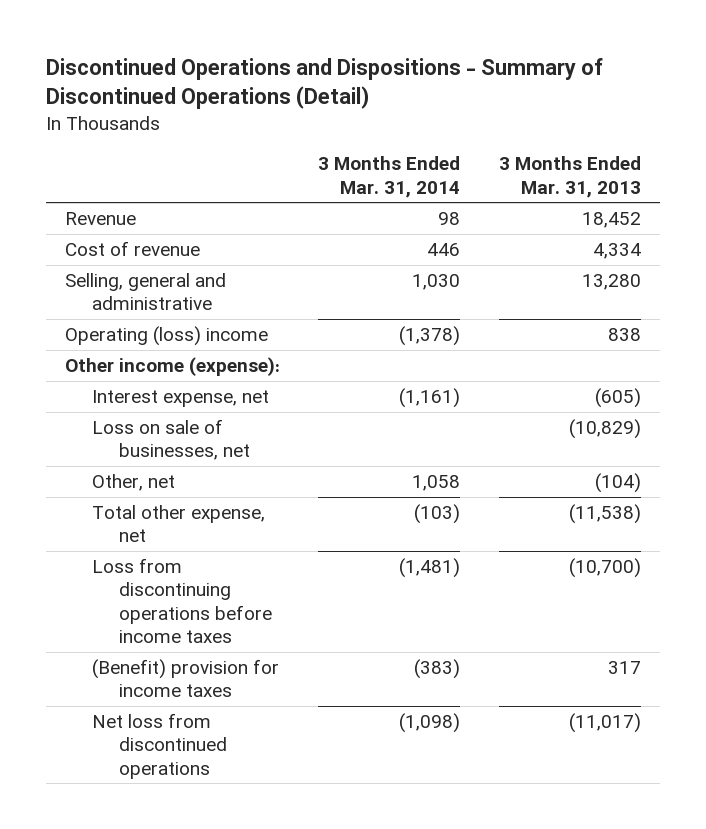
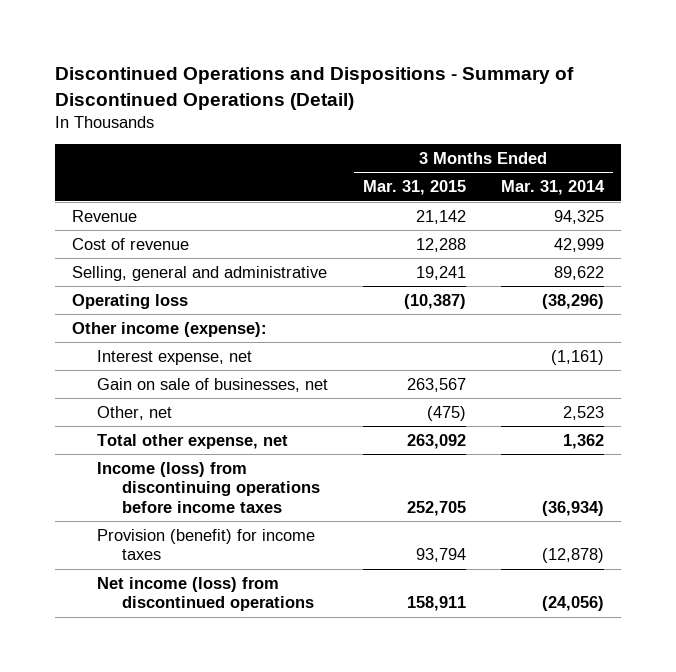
[498,156,641,198] 3 Months Ended Mar. 31, 2013 -> none
none -> [363,180,467,196] Mar. 31, 2015
[438,211,461,225] 98 -> [553,209,604,224] 94,325
[427,242,461,256] 446 -> [553,237,604,252] 42,999
[412,273,461,290] 1,030 -> [553,265,604,280] 89,622
[65,325,269,346] Operating (loss) income -> [72,293,189,309] Operating loss
[399,325,461,346] (1,378) -> [541,293,604,309] (38,296)
[92,418,251,461] Loss on sale of businesses, net -> [97,377,329,392] Gain on sale of businesses, net
[412,474,461,491] 1,058 -> [562,405,604,420] 2,523
[414,503,461,524] (103) -> [562,433,604,449] 1,362
[92,557,273,644] Loss from discontinuing operations before income taxes -> [97,461,320,513] Income (loss) from discontinuing operations before income taxes
[399,557,461,578] (1,481) -> [541,500,604,516] (36,934)
[92,658,280,698] (Benefit) provision for income taxes -> [97,528,316,561] Provision (benefit) for income taxes
[414,658,461,679] (383) -> [541,548,604,564] (12,878)
[92,712,228,779] Net loss from discontinued operations -> [97,576,314,612] Net income (loss) from discontinued operations
[399,712,461,733] (1,098) -> [541,596,604,612] (24,056)

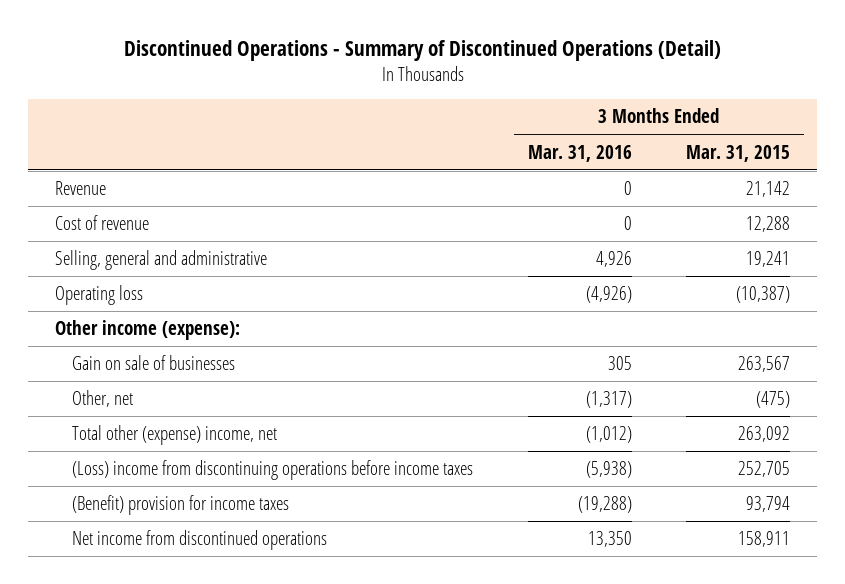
[55,67,575,110] Discontinued Operations and Dispositions - Summary of Discontinued Operations (Detail) -> [123,40,721,62] Discontinued Operations - Summary of Discontinued Operations (Detail)
[500,180,605,196] Mar. 31, 2014 -> none
none -> [527,144,632,162] Mar. 31, 2016
[97,349,253,365] Interest expense, net -> none
[97,377,329,392] Gain on sale of businesses, net -> [71,355,235,371] Gain on sale of businesses
[97,433,289,449] Total other expense, net -> [71,425,277,446] Total other (expense) income, net
[97,461,320,513] Income (loss) from discontinuing operations before income taxes -> [71,460,473,481] (Loss) income from discontinuing operations before income taxes
[97,528,316,561] Provision (benefit) for income taxes -> [71,495,289,516] (Benefit) provision for income taxes
[97,576,314,612] Net income (loss) from discontinued operations -> [71,530,327,551] Net income from discontinued operations

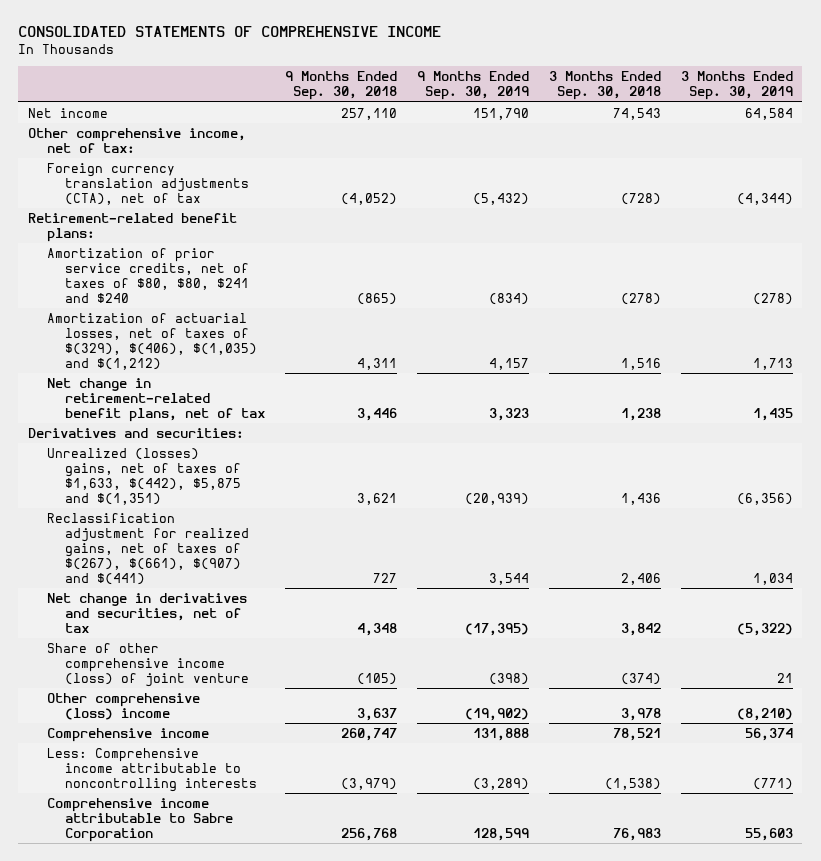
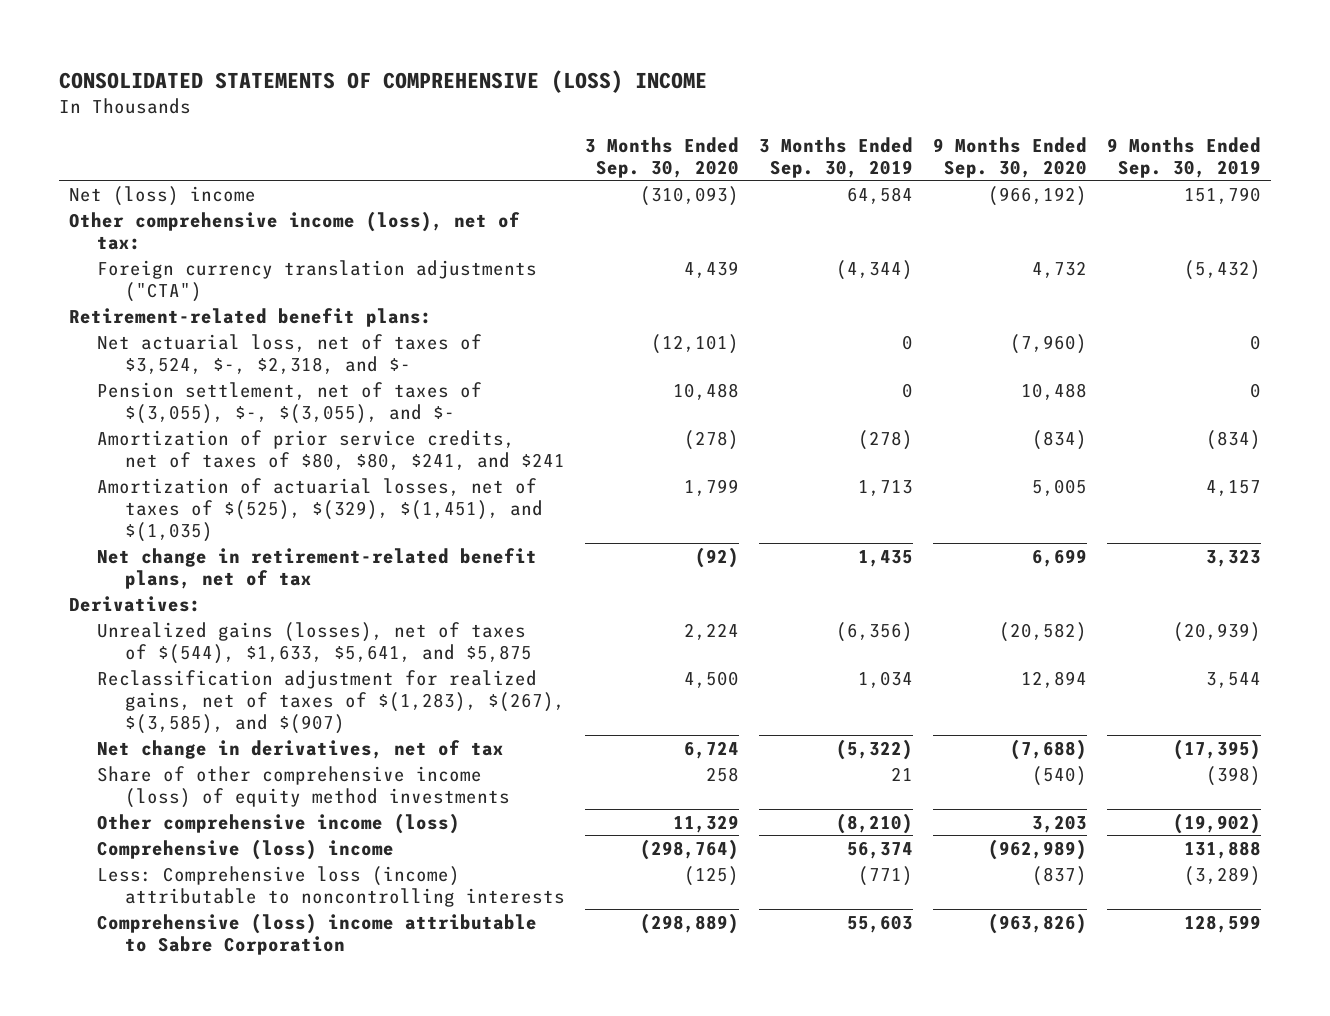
[18,26,442,38] CONSOLIDATED STATEMENTS OF COMPREHENSIVE INCOME -> [59,70,708,94] CONSOLIDATED STATEMENTS OF COMPREHENSIVE (LOSS) INCOME
[285,71,398,101] 9 Months Ended Sep. 30, 2018 -> none
[548,71,661,101] 3 Months Ended Sep. 30, 2018 -> none
none -> [584,136,739,178] 3 Months Ended Sep. 30, 2020
none -> [932,136,1087,178] 9 Months Ended Sep. 30, 2020
[28,107,109,118] Net income -> [69,185,257,206] Net (loss) income
[28,127,247,153] Other comprehensive income, net of tax: -> [69,210,521,250] Other comprehensive income (loss), net of tax:
[46,162,250,205] Foreign currency translation adjustments (CTA), net of tax -> [97,259,538,302] Foreign currency translation adjustments ("CTA")
none -> [97,333,483,374] Net actuarial loss, net of taxes of $3,524, $-, $2,318, and $-
none -> [97,381,483,424] Pension settlement, net of taxes of $(3,055), $-, $(3,055), and $-
[46,247,250,303] Amortization of prior service credits, net of taxes of $80, $80, $241 and $240 -> [97,429,565,470] Amortization of prior service credits, net of taxes of $80, $80, $241, and $241
[46,312,258,370] Amortization of actuarial losses, net of taxes of $(329), $(406), $(1,035) and $(1,212) -> [97,477,543,542] Amortization of actuarial losses, net of taxes of $(525), $(329), $(1,451), and $(1,035)
[28,427,245,438] Derivatives and securities: -> [69,595,202,612] Derivatives:
[46,447,242,505] Unrealized (losses) gains, net of taxes of $1,633, $(442), $5,875 and $(1,351) -> [97,621,532,664] Unrealized gains (losses), net of taxes of $(544), $1,633, $5,641, and $5,875
[46,512,250,585] Reclassification adjustment for realized gains, net of taxes of $(267), $(661), $(907) and $(441) -> [97,669,565,734] Reclassification adjustment for realized gains, net of taxes of $(1,283), $(267), $(3,585), and $(907)
[46,592,247,633] Net change in derivatives and securities, net of tax -> [97,739,505,759] Net change in derivatives, net of tax
[46,642,250,687] Share of other comprehensive income (loss) of joint venture -> [97,765,510,808] Share of other comprehensive income (loss) of equity method investments
[46,692,200,720] Other comprehensive (loss) income -> [97,812,461,834] Other comprehensive income (loss)
[46,727,209,742] Comprehensive income -> [97,838,395,860] Comprehensive (loss) income
[46,747,258,792] Less: Comprehensive income attributable to noncontrolling interests -> [97,865,565,907] Less: Comprehensive loss (income) attributable to noncontrolling interests
[46,797,234,842] Comprehensive income attributable to Sabre Corporation -> [97,912,538,955] Comprehensive (loss) income attributable to Sabre Corporation

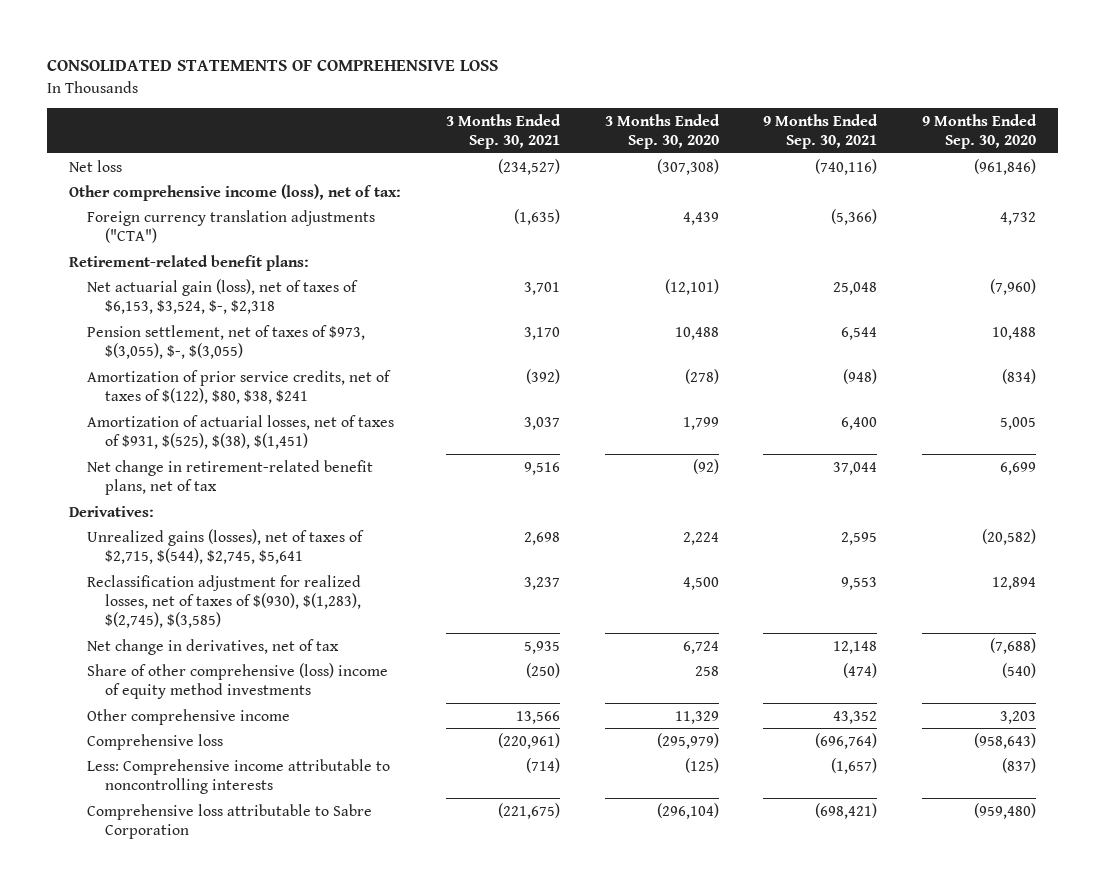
[59,70,708,94] CONSOLIDATED STATEMENTS OF COMPREHENSIVE (LOSS) INCOME -> [47,60,499,72] CONSOLIDATED STATEMENTS OF COMPREHENSIVE LOSS
[758,136,913,178] 3 Months Ended Sep. 30, 2019 -> none
[1106,136,1261,178] 9 Months Ended Sep. 30, 2019 -> none
none -> [446,113,562,150] 3 Months Ended Sep. 30, 2021
none -> [763,113,879,150] 9 Months Ended Sep. 30, 2021
[69,185,257,206] Net (loss) income -> [69,159,123,172] Net loss
[639,185,739,206] (310,093) -> [656,158,719,175] (307,308)
[987,185,1087,206] (966,192) -> [974,158,1037,175] (961,846)
[97,333,483,374] Net actuarial loss, net of taxes of $3,524, $-, $2,318, and $- -> [87,278,359,314] Net actuarial gain (loss), net of taxes of $6,153, $3,524, $-, $2,318
[97,381,483,424] Pension settlement, net of taxes of $(3,055), $-, $(3,055), and $- -> [87,324,366,359] Pension settlement, net of taxes of $973, $(3,055), $-, $(3,055)
[97,429,565,470] Amortization of prior service credits, net of taxes of $80, $80, $241, and $241 -> [87,369,392,404] Amortization of prior service credits, net of taxes of $(122), $80, $38, $241
[97,477,543,542] Amortization of actuarial losses, net of taxes of $(525), $(329), $(1,451), and $(1,035) -> [87,414,395,449] Amortization of actuarial losses, net of taxes of $931, $(525), $(38), $(1,451)
[97,621,532,664] Unrealized gains (losses), net of taxes of $(544), $1,633, $5,641, and $5,875 -> [87,528,365,564] Unrealized gains (losses), net of taxes of $2,715, $(544), $2,745, $5,641
[97,669,565,734] Reclassification adjustment for realized gains, net of taxes of $(1,283), $(267), $(3,585), and $(907) -> [87,574,362,629] Reclassification adjustment for realized losses, net of taxes of $(930), $(1,283), $(2,745), $(3,585)
[97,765,510,808] Share of other comprehensive income (loss) of equity method investments -> [87,662,389,699] Share of other comprehensive (loss) income of equity method investments
[97,812,461,834] Other comprehensive income (loss) -> [87,708,291,725] Other comprehensive income
[97,838,395,860] Comprehensive (loss) income -> [87,733,224,750] Comprehensive loss
[639,838,739,860] (298,764) -> [656,732,719,749] (295,979)
[987,838,1087,860] (962,989) -> [974,732,1037,749] (958,643)
[97,865,565,907] Less: Comprehensive loss (income) attributable to noncontrolling interests -> [87,758,391,794] Less: Comprehensive income attributable to noncontrolling interests
[97,912,538,955] Comprehensive (loss) income attributable to Sabre Corporation -> [87,803,373,839] Comprehensive loss attributable to Sabre Corporation
[639,912,739,934] (298,889) -> [656,802,719,819] (296,104)
[987,912,1087,934] (963,826) -> [974,802,1037,819] (959,480)

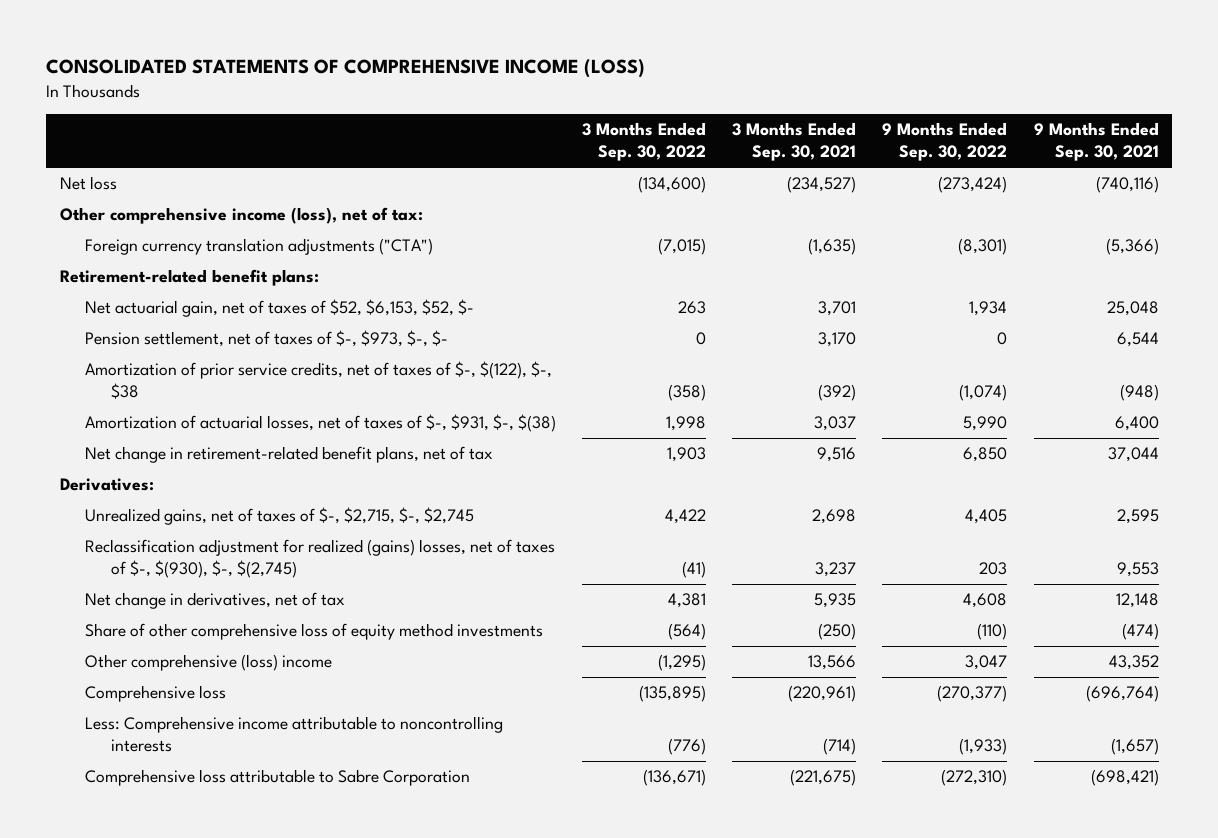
[47,60,499,72] CONSOLIDATED STATEMENTS OF COMPREHENSIVE LOSS -> [46,59,646,79] CONSOLIDATED STATEMENTS OF COMPREHENSIVE INCOME (LOSS)
[604,113,720,150] 3 Months Ended Sep. 30, 2020 -> none
[922,113,1038,150] 9 Months Ended Sep. 30, 2020 -> none
none -> [582,122,707,162] 3 Months Ended Sep. 30, 2022
none -> [882,122,1008,162] 9 Months Ended Sep. 30, 2022
[87,278,359,314] Net actuarial gain (loss), net of taxes of $6,153, $3,524, $-, $2,318 -> [85,299,475,318] Net actuarial gain, net of taxes of $52, $6,153, $52, $-
[87,324,366,359] Pension settlement, net of taxes of $973, $(3,055), $-, $(3,055) -> [85,330,449,348] Pension settlement, net of taxes of $-, $973, $-, $-
[87,369,392,404] Amortization of prior service credits, net of taxes of $(122), $80, $38, $241 -> [85,361,553,400] Amortization of prior service credits, net of taxes of $-, $(122), $-, $38
[87,414,395,449] Amortization of actuarial losses, net of taxes of $931, $(525), $(38), $(1,451) -> [85,414,557,433] Amortization of actuarial losses, net of taxes of $-, $931, $-, $(38)
[87,528,365,564] Unrealized gains (losses), net of taxes of $2,715, $(544), $2,745, $5,641 -> [85,507,475,526] Unrealized gains, net of taxes of $-, $2,715, $-, $2,745
[87,574,362,629] Reclassification adjustment for realized losses, net of taxes of $(930), $(1,283), $(2,745), $(3,585) -> [85,539,556,579] Reclassification adjustment for realized (gains) losses, net of taxes of $-, $(930), $-, $(2,745)
[87,662,389,699] Share of other comprehensive (loss) income of equity method investments -> [85,623,544,641] Share of other comprehensive loss of equity method investments
[87,708,291,725] Other comprehensive income -> [85,654,333,672] Other comprehensive (loss) income

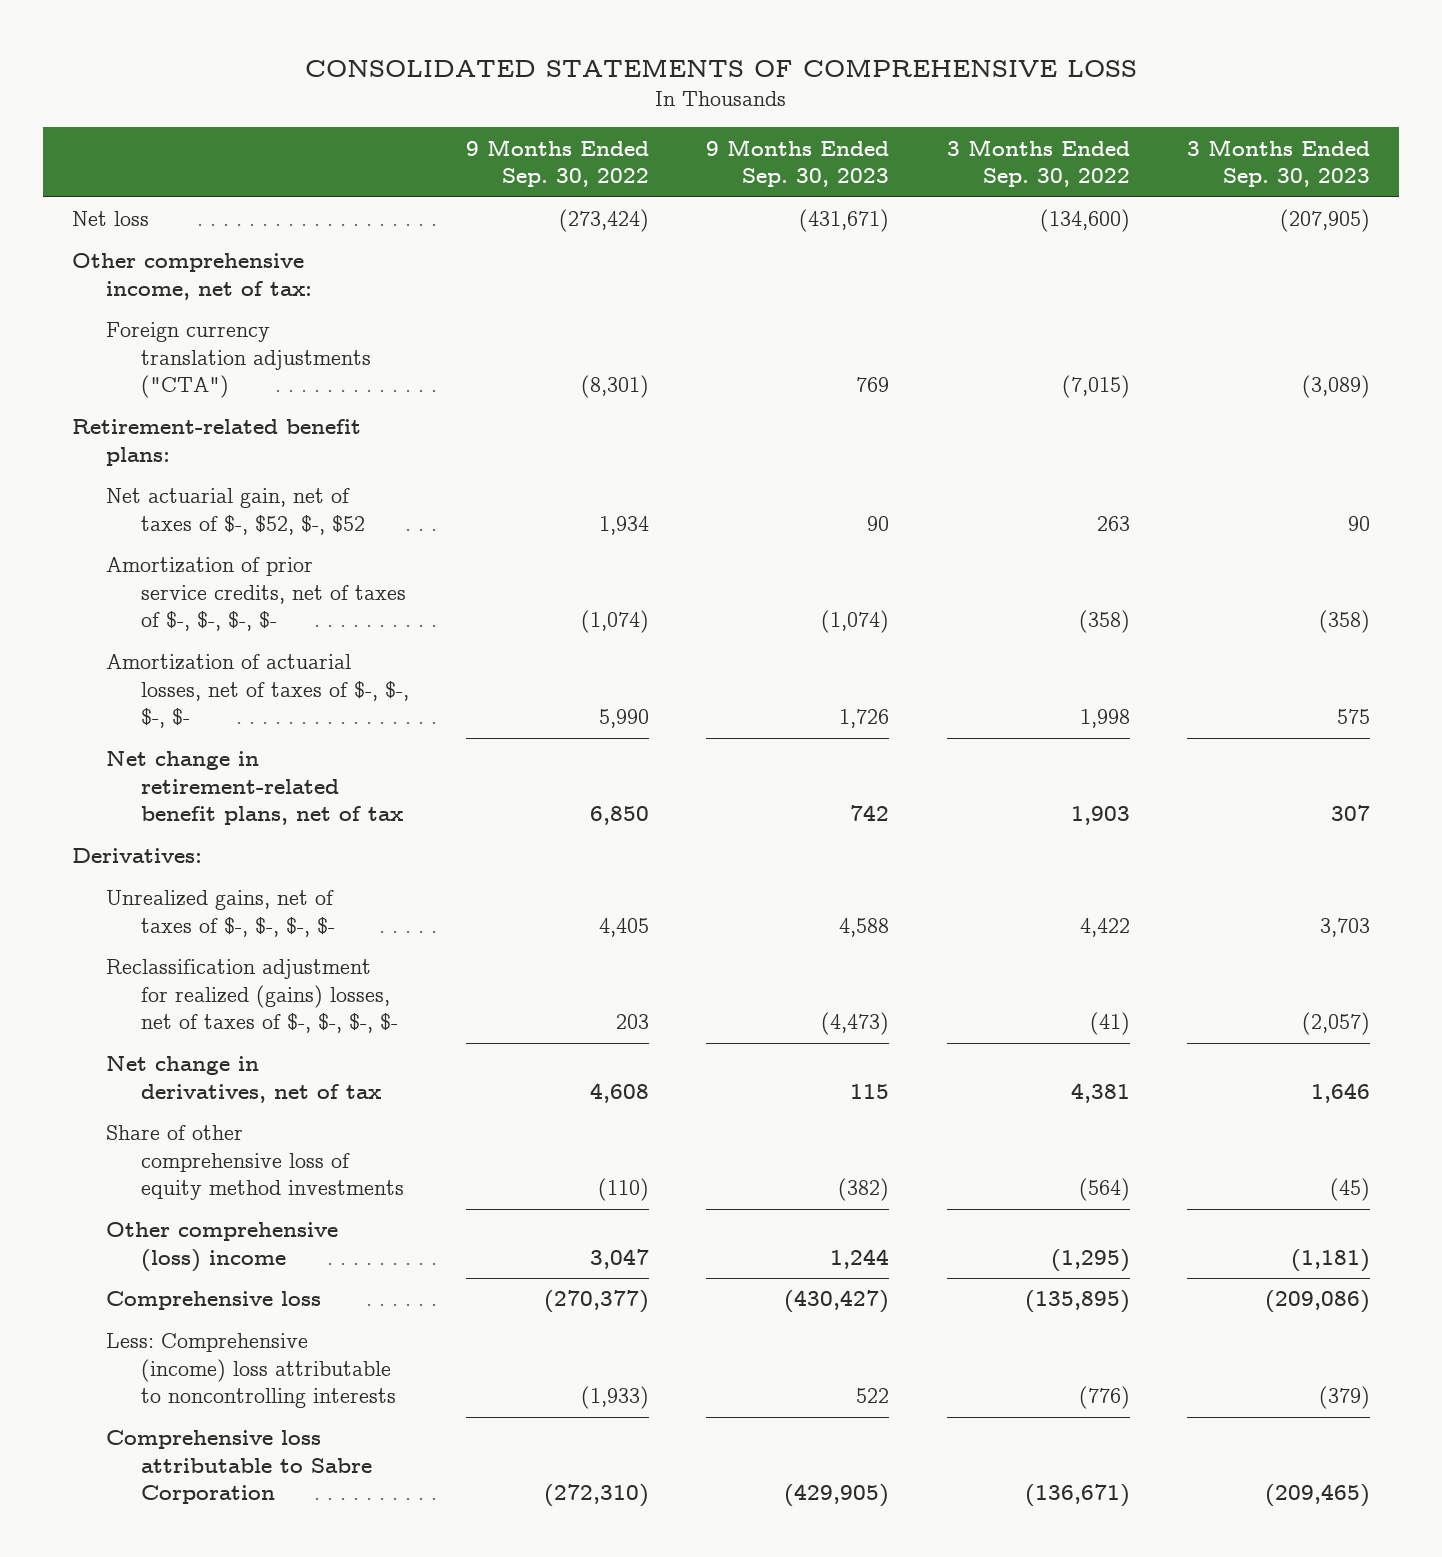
[46,59,646,79] CONSOLIDATED STATEMENTS OF COMPREHENSIVE INCOME (LOSS) -> [305,58,1138,77] CONSOLIDATED STATEMENTS OF COMPREHENSIVE LOSS
[732,122,857,162] 3 Months Ended Sep. 30, 2021 -> none
[1033,122,1159,162] 9 Months Ended Sep. 30, 2021 -> none
none -> [706,138,890,188] 9 Months Ended Sep. 30, 2023
none -> [1187,138,1371,188] 3 Months Ended Sep. 30, 2023
[59,207,423,225] Other comprehensive income (loss), net of tax: -> [72,253,313,300] Other comprehensive income, net of tax:
[85,330,449,348] Pension settlement, net of taxes of $-, $973, $-, $- -> none
[85,299,475,318] Net actuarial gain, net of taxes of $52, $6,153, $52, $- -> [106,488,365,535] Net actuarial gain, net of taxes of $-, $52, $-, $52
[85,361,553,400] Amortization of prior service credits, net of taxes of $-, $(122), $-, $38 -> [106,557,406,632] Amortization of prior service credits, net of taxes of $-, $-, $-, $-
[85,414,557,433] Amortization of actuarial losses, net of taxes of $-, $931, $-, $(38) -> [106,654,409,729] Amortization of actuarial losses, net of taxes of $-, $-, $-, $-
[85,507,475,526] Unrealized gains, net of taxes of $-, $2,715, $-, $2,745 -> [106,890,335,937] Unrealized gains, net of taxes of $-, $-, $-, $-
[85,539,556,579] Reclassification adjustment for realized (gains) losses, net of taxes of $-, $(930), $-, $(2,745) -> [106,959,398,1034] Reclassification adjustment for realized (gains) losses, net of taxes of $-, $-, $-, $-
[85,716,504,753] Less: Comprehensive income attributable to noncontrolling interests -> [106,1333,396,1409] Less: Comprehensive (income) loss attributable to noncontrolling interests

